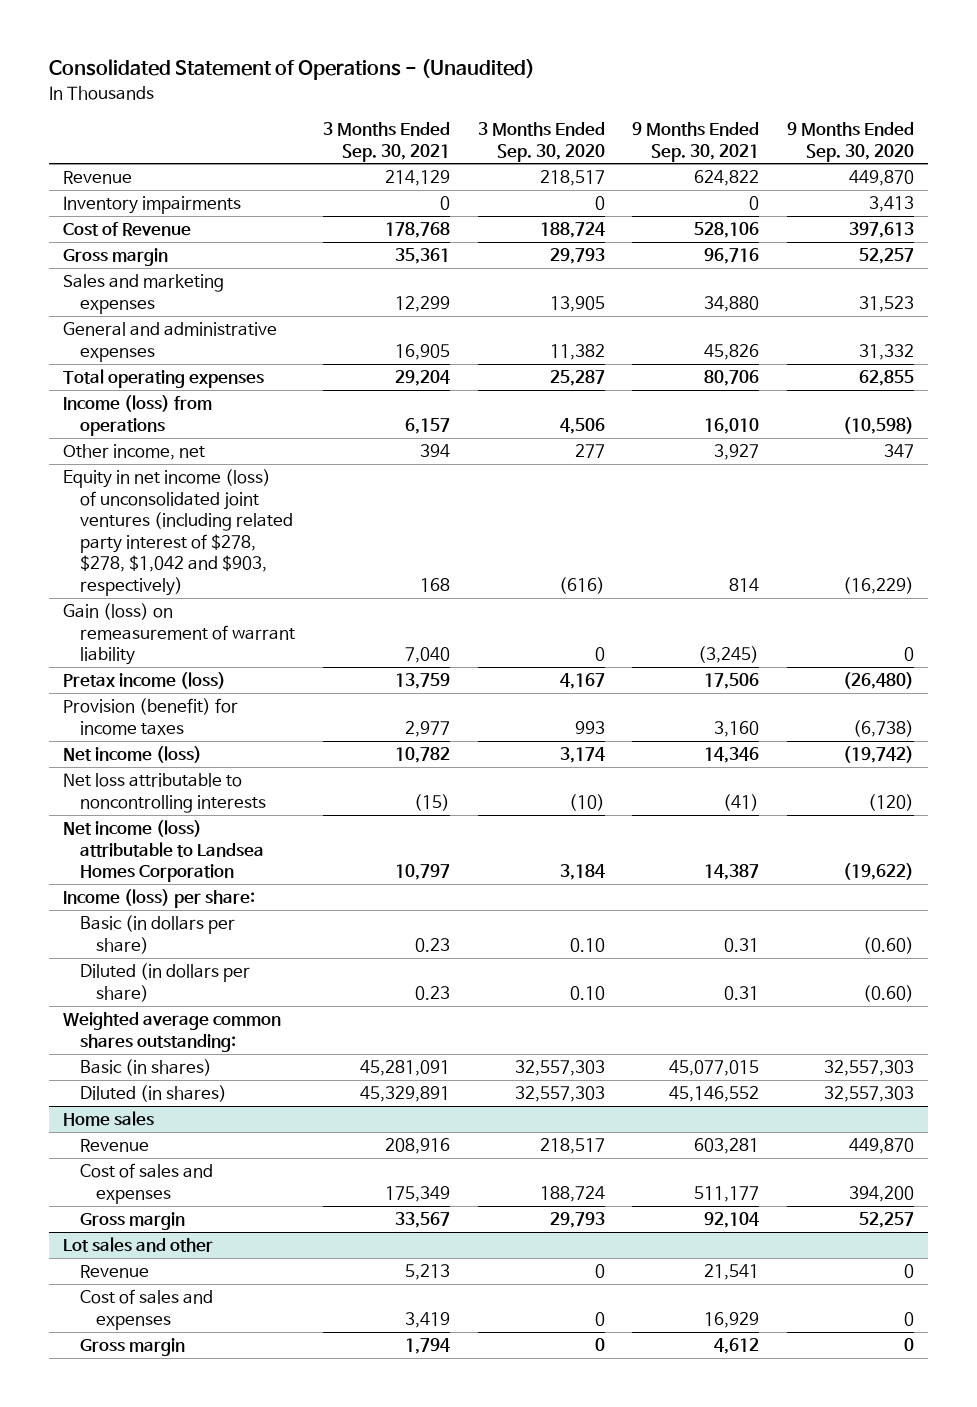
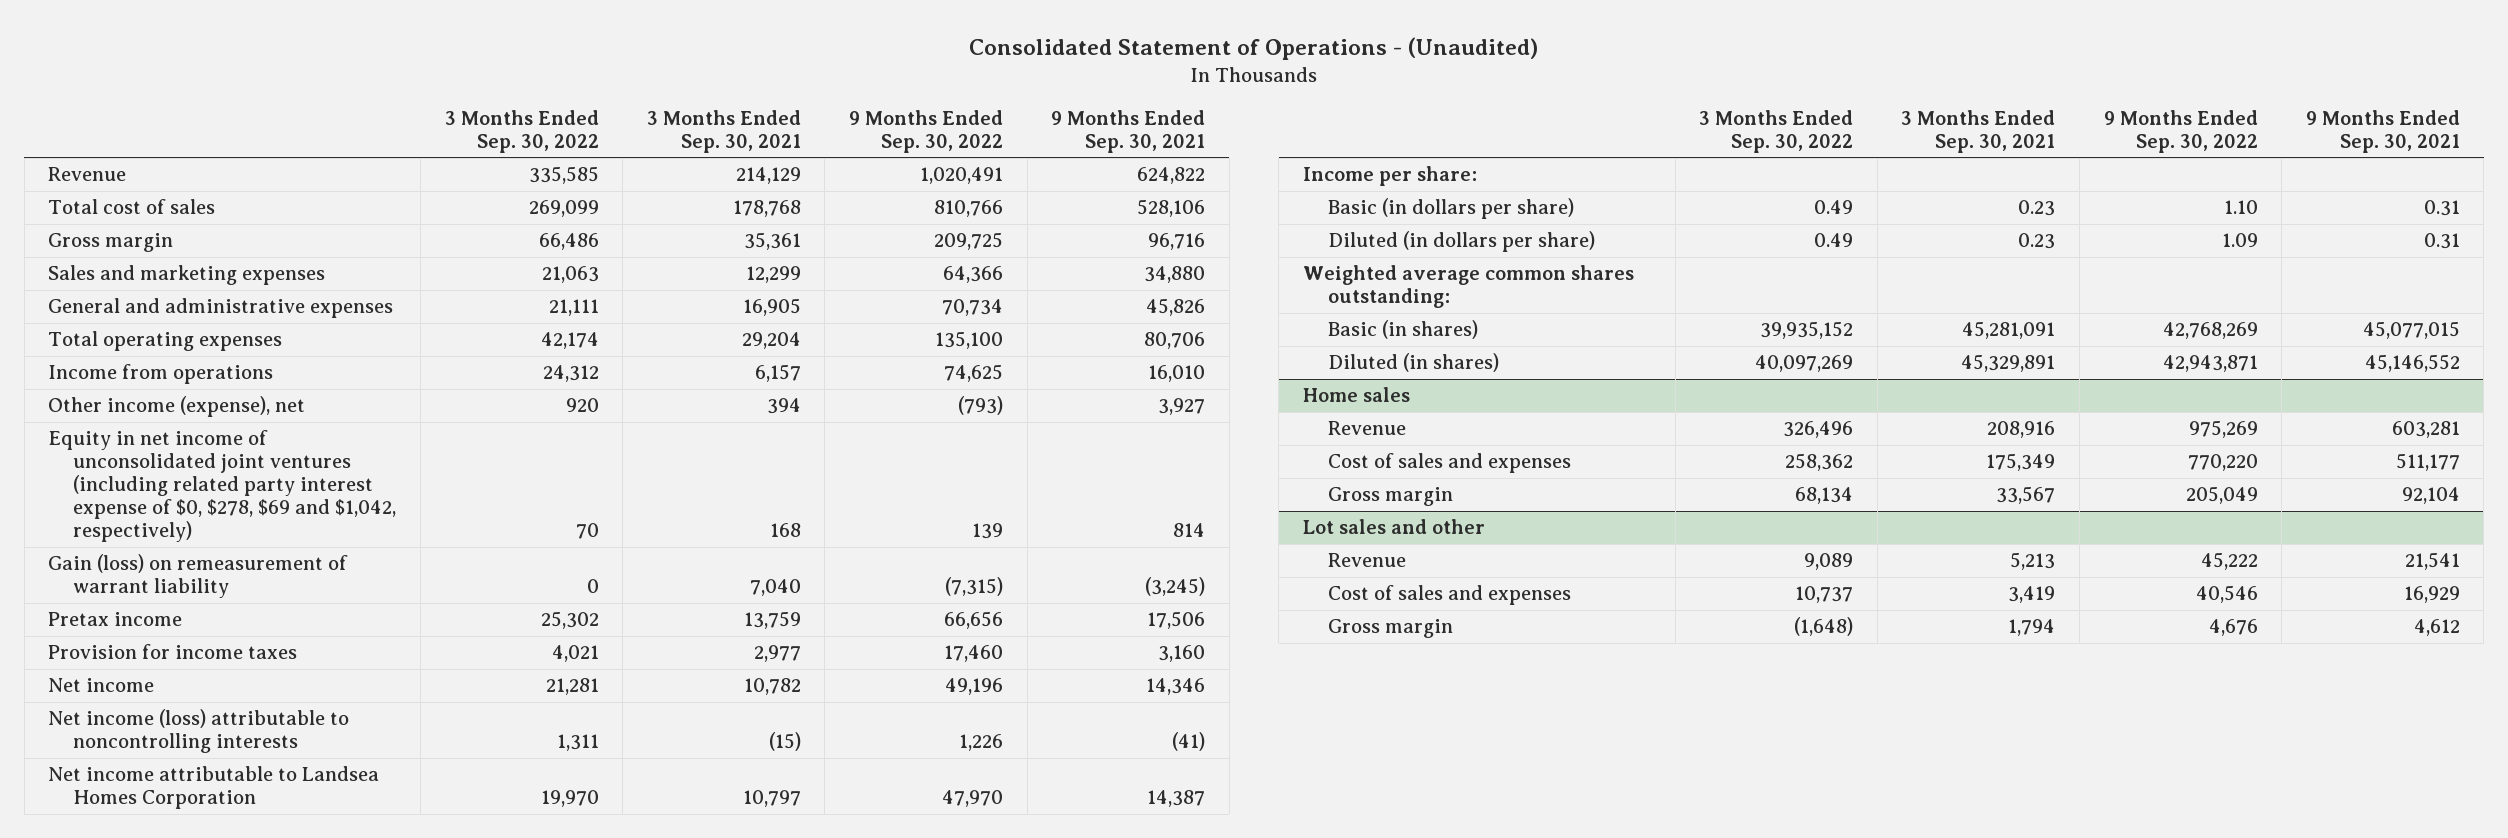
[477,122,605,162] 3 Months Ended Sep. 30, 2020 -> none
[787,122,915,162] 9 Months Ended Sep. 30, 2020 -> none
none -> [444,109,599,153] 3 Months Ended Sep. 30, 2022
none -> [848,109,1003,153] 9 Months Ended Sep. 30, 2022
[62,196,241,215] Inventory impairments -> none
[62,222,191,237] Cost of Revenue -> [48,199,216,215] Total cost of sales
[62,395,212,436] Income (loss) from operations -> [48,364,274,385] Income from operations
[62,444,205,461] Other income, net -> [48,396,306,418] Other income (expense), net
[62,469,293,596] Equity in net income (loss) of unconsolidated joint ventures (including related party interest of $278, $278, $1,042 and $903, respectively) -> [48,430,397,543] Equity in net income of unconsolidated joint ventures (including related party interest expense of $0, $278, $69 and $1,042, respectively)
[62,672,226,690] Pretax income (loss) -> [48,612,183,627] Pretax income
[62,698,238,735] Provision (benefit) for income taxes -> [48,644,298,660] Provision for income taxes
[62,746,202,764] Net income (loss) -> [48,678,155,693] Net income
[62,773,266,813] Net loss attributable to noncontrolling interests -> [48,709,350,754] Net income (loss) attributable to noncontrolling interests
[62,820,264,883] Net income (loss) attributable to Landsea Homes Corporation -> [48,766,380,810] Net income attributable to Landsea Homes Corporation
[62,889,255,909] Income (loss) per share: -> [1302,166,1477,187] Income per share:

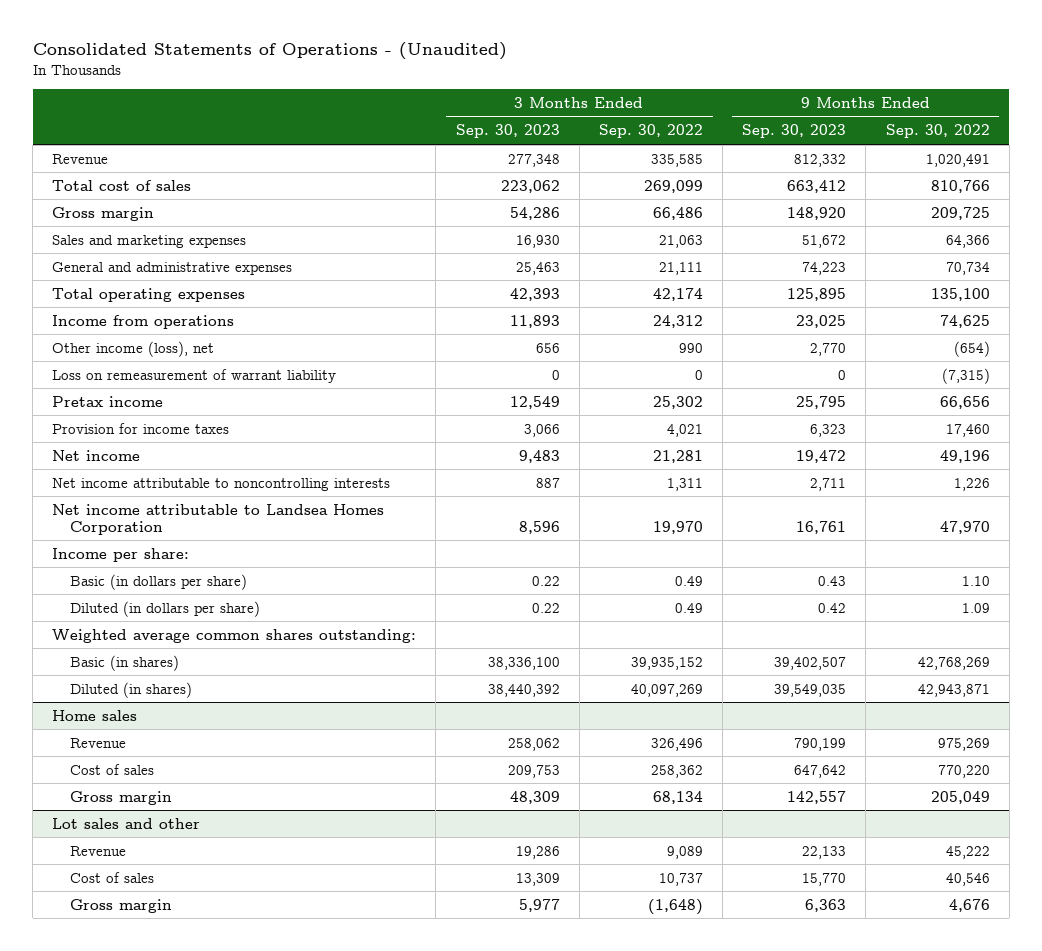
[969,37,1539,61] Consolidated Statement of Operations - (Unaudited) -> [32,42,507,61] Consolidated Statements of Operations - (Unaudited)
[646,109,801,153] 3 Months Ended Sep. 30, 2021 -> none
[1051,109,1206,153] 9 Months Ended Sep. 30, 2021 -> none
none -> [455,124,560,139] Sep. 30, 2023
none -> [742,124,847,139] Sep. 30, 2023
[48,430,397,543] Equity in net income of unconsolidated joint ventures (including related party interest expense of $0, $278, $69 and $1,042, respectively) -> none
[48,396,306,418] Other income (expense), net -> [52,340,215,357] Other income (loss), net
[565,398,599,413] 920 -> [678,342,703,353] 990
[957,396,1003,416] (793) -> [953,340,990,357] (654)
[48,554,349,599] Gain (loss) on remeasurement of warrant liability -> [52,368,337,383] Loss on remeasurement of warrant liability
[48,709,350,754] Net income (loss) attributable to noncontrolling interests -> [52,477,391,491] Net income attributable to noncontrolling interests
[1328,453,1572,474] Cost of sales and expenses -> [69,763,154,775] Cost of sales
[1328,585,1572,606] Cost of sales and expenses -> [69,871,154,883] Cost of sales

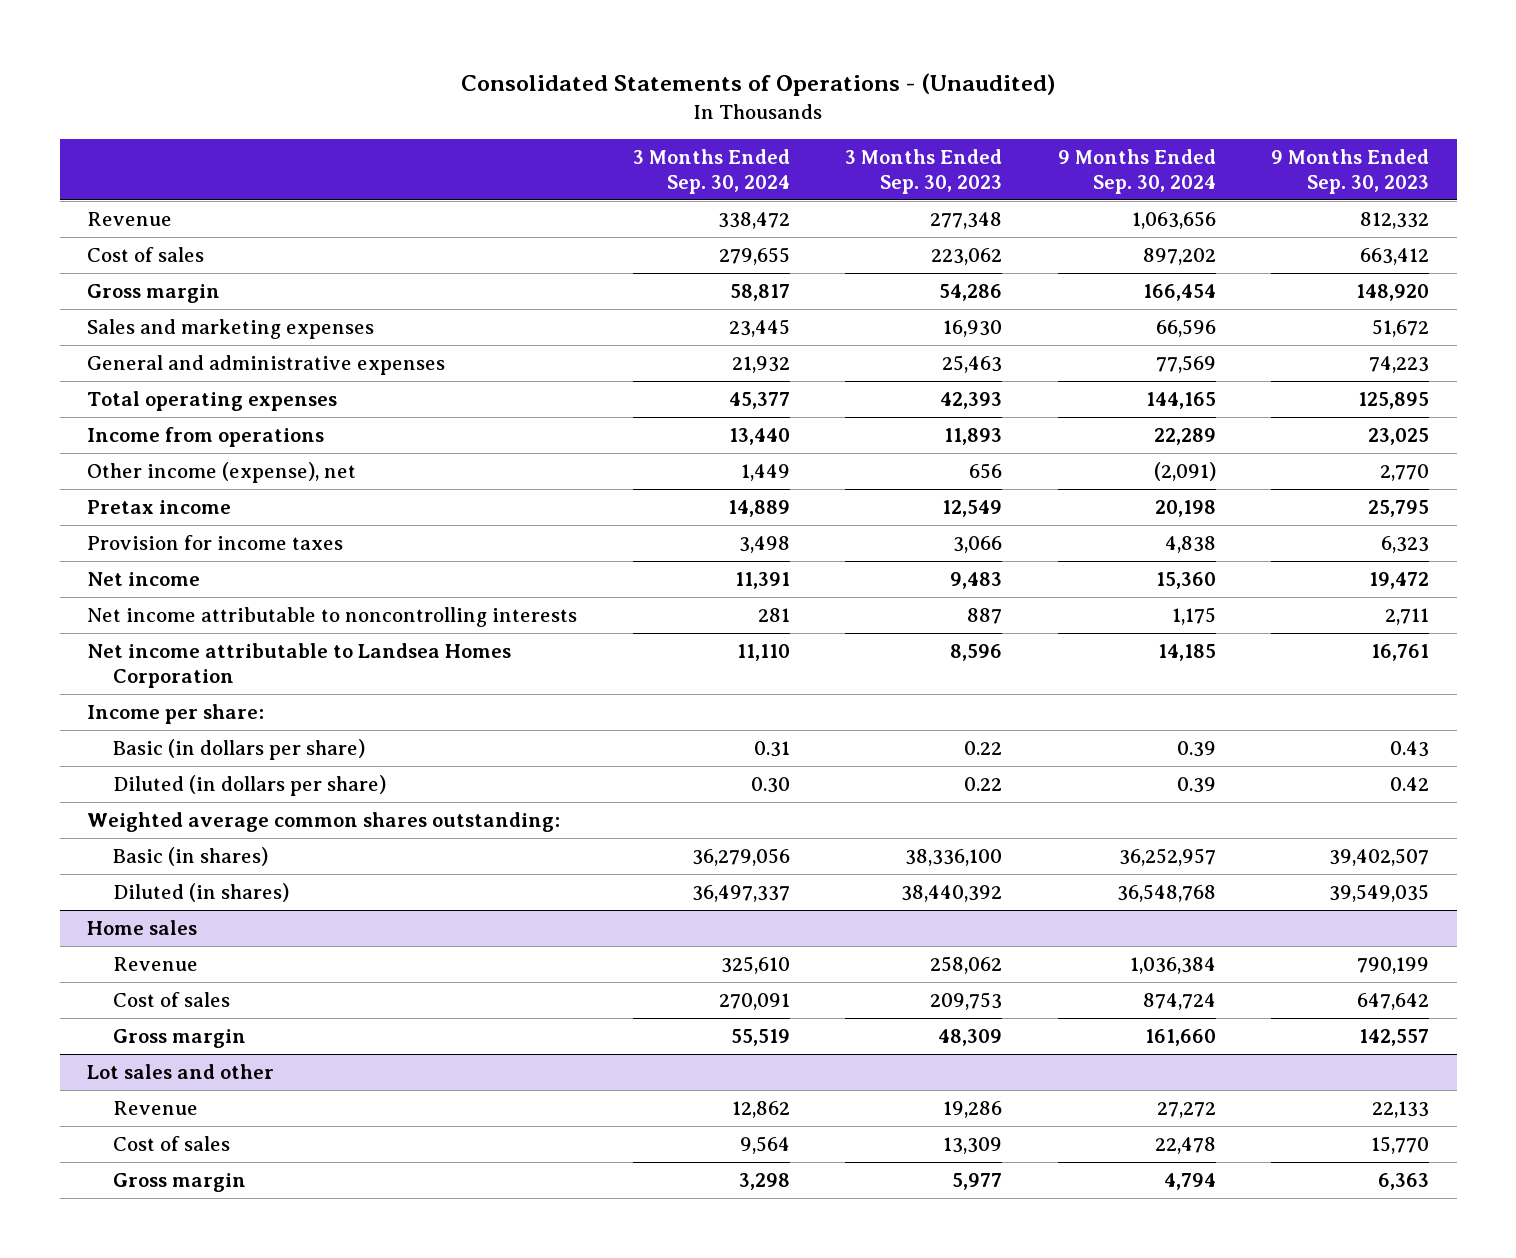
[598,124,703,139] Sep. 30, 2022 -> none
[885,124,990,139] Sep. 30, 2022 -> none
none -> [632,148,790,194] 3 Months Ended Sep. 30, 2024
none -> [1057,148,1216,194] 9 Months Ended Sep. 30, 2024
[52,179,192,191] Total cost of sales -> [87,246,205,262] Cost of sales
[52,368,337,383] Loss on remeasurement of warrant liability -> none
[52,340,215,357] Other income (loss), net -> [87,461,357,483] Other income (expense), net

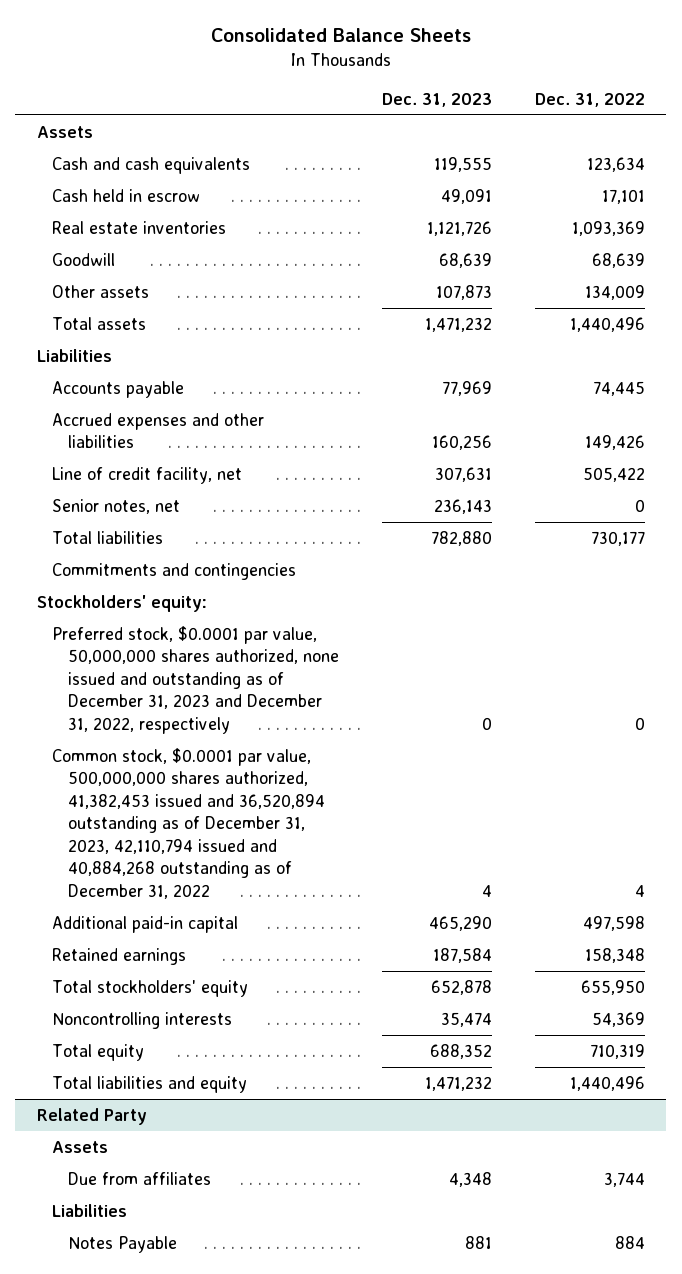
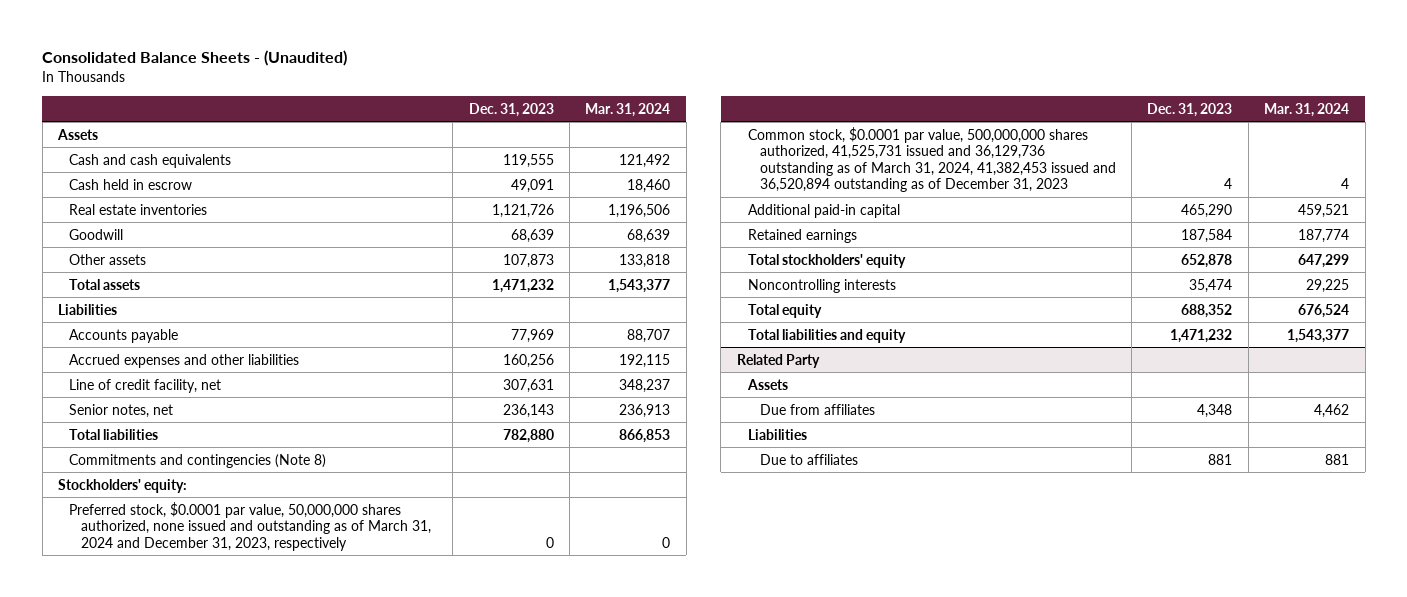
[210,28,471,43] Consolidated Balance Sheets -> [42,50,348,67] Consolidated Balance Sheets - (Unaudited)
[534,92,645,107] Dec. 31, 2022 -> none
none -> [585,102,671,117] Mar. 31, 2024
[52,562,297,580] Commitments and contingencies -> [69,453,327,468] Commitments and contingencies (Note 8)
[52,625,340,734] Preferred stock, $0.0001 par value, 50,000,000 shares authorized, none issued and outstanding as of December 31, 2023 and December 31, 2022, respectively -> [69,501,431,551] Preferred stock, $0.0001 par value, 50,000,000 shares authorized, none issued and outstanding as of March 31, 2024 and December 31, 2023, respectively
[52,747,326,899] Common stock, $0.0001 par value, 500,000,000 shares authorized, 41,382,453 issued and 36,520,894 outstanding as of December 31, 2023, 42,110,794 issued and 40,884,268 outstanding as of December 31, 2022 -> [748,126,1116,193] Common stock, $0.0001 par value, 500,000,000 shares authorized, 41,525,731 issued and 36,129,736 outstanding as of March 31, 2024, 41,382,453 issued and 36,520,894 outstanding as of December 31, 2023
[68,1235,178,1253] Notes Payable -> [759,453,858,465] Due to affiliates

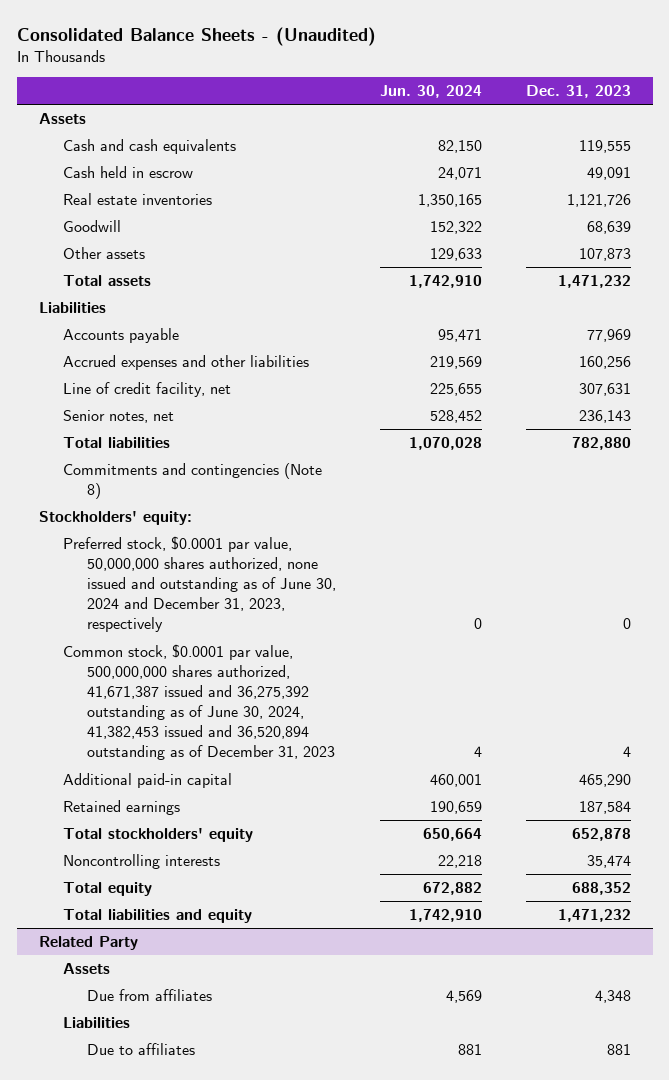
[585,102,671,117] Mar. 31, 2024 -> none
none -> [379,85,482,99] Jun. 30, 2024
[69,501,431,551] Preferred stock, $0.0001 par value, 50,000,000 shares authorized, none issued and outstanding as of March 31, 2024 and December 31, 2023, respectively -> [62,536,337,633] Preferred stock, $0.0001 par value, 50,000,000 shares authorized, none issued and outstanding as of June 30, 2024 and December 31, 2023, respectively
[748,126,1116,193] Common stock, $0.0001 par value, 500,000,000 shares authorized, 41,525,731 issued and 36,129,736 outstanding as of March 31, 2024, 41,382,453 issued and 36,520,894 outstanding as of December 31, 2023 -> [62,644,336,761] Common stock, $0.0001 par value, 500,000,000 shares authorized, 41,671,387 issued and 36,275,392 outstanding as of June 30, 2024, 41,382,453 issued and 36,520,894 outstanding as of December 31, 2023

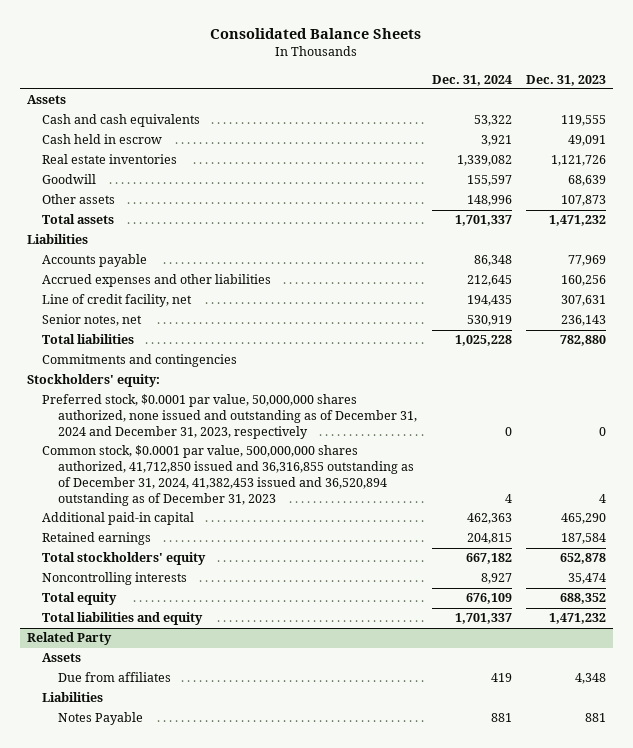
[16,26,376,46] Consolidated Balance Sheets - (Unaudited) -> [210,28,422,40] Consolidated Balance Sheets
[379,85,482,99] Jun. 30, 2024 -> none
none -> [431,74,512,86] Dec. 31, 2024
[62,463,322,500] Commitments and contingencies (Note 8) -> [42,354,238,368] Commitments and contingencies
[62,536,337,633] Preferred stock, $0.0001 par value, 50,000,000 shares authorized, none issued and outstanding as of June 30, 2024 and December 31, 2023, respectively -> [42,394,418,440] Preferred stock, $0.0001 par value, 50,000,000 shares authorized, none issued and outstanding as of December 31, 2024 and December 31, 2023, respectively
[62,644,336,761] Common stock, $0.0001 par value, 500,000,000 shares authorized, 41,671,387 issued and 36,275,392 outstanding as of June 30, 2024, 41,382,453 issued and 36,520,894 outstanding as of December 31, 2023 -> [42,445,415,506] Common stock, $0.0001 par value, 500,000,000 shares authorized, 41,712,850 issued and 36,316,855 outstanding as of December 31, 2024, 41,382,453 issued and 36,520,894 outstanding as of December 31, 2023
[87,1043,196,1056] Due to affiliates -> [58,712,144,726] Notes Payable

